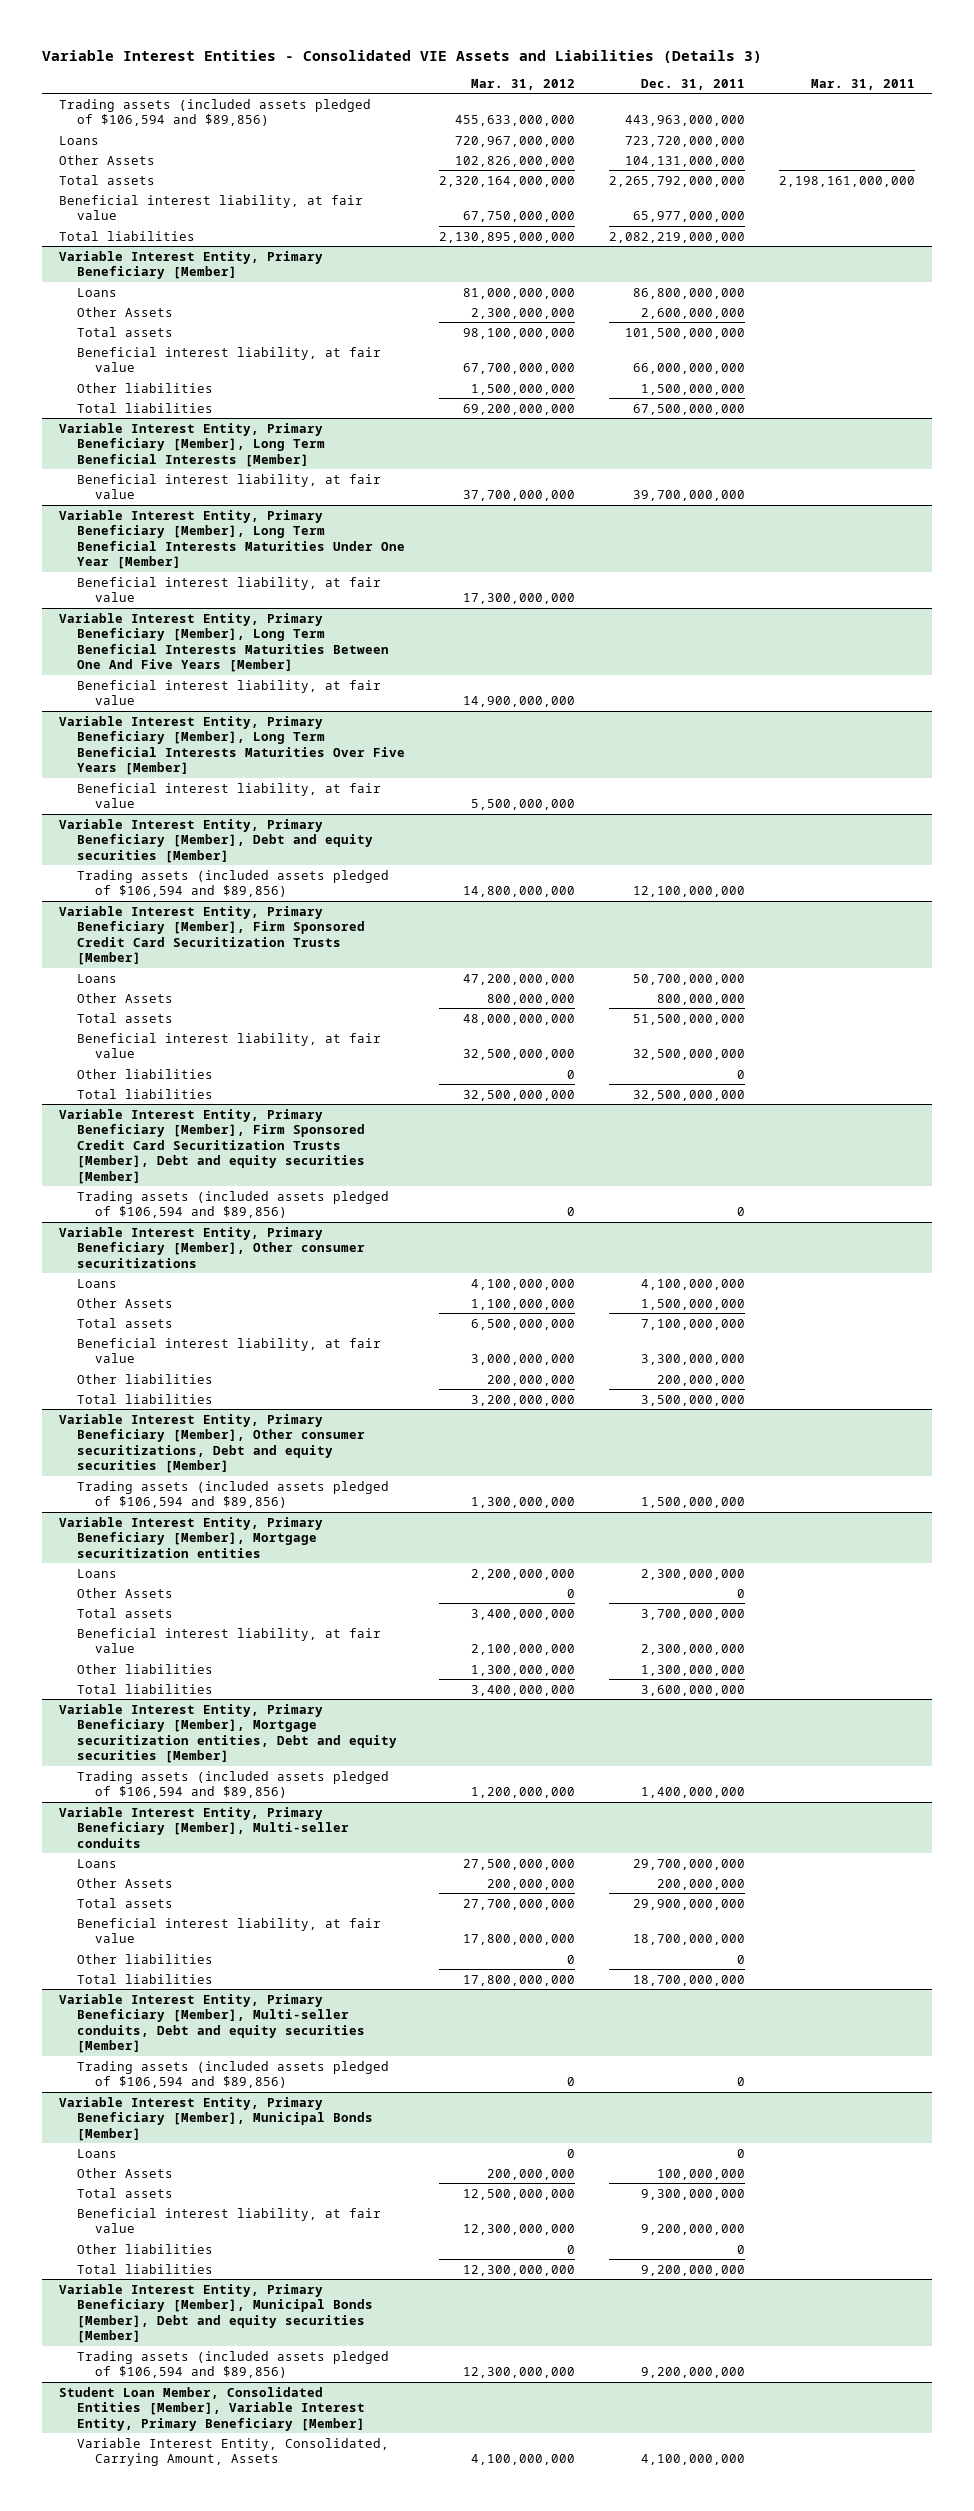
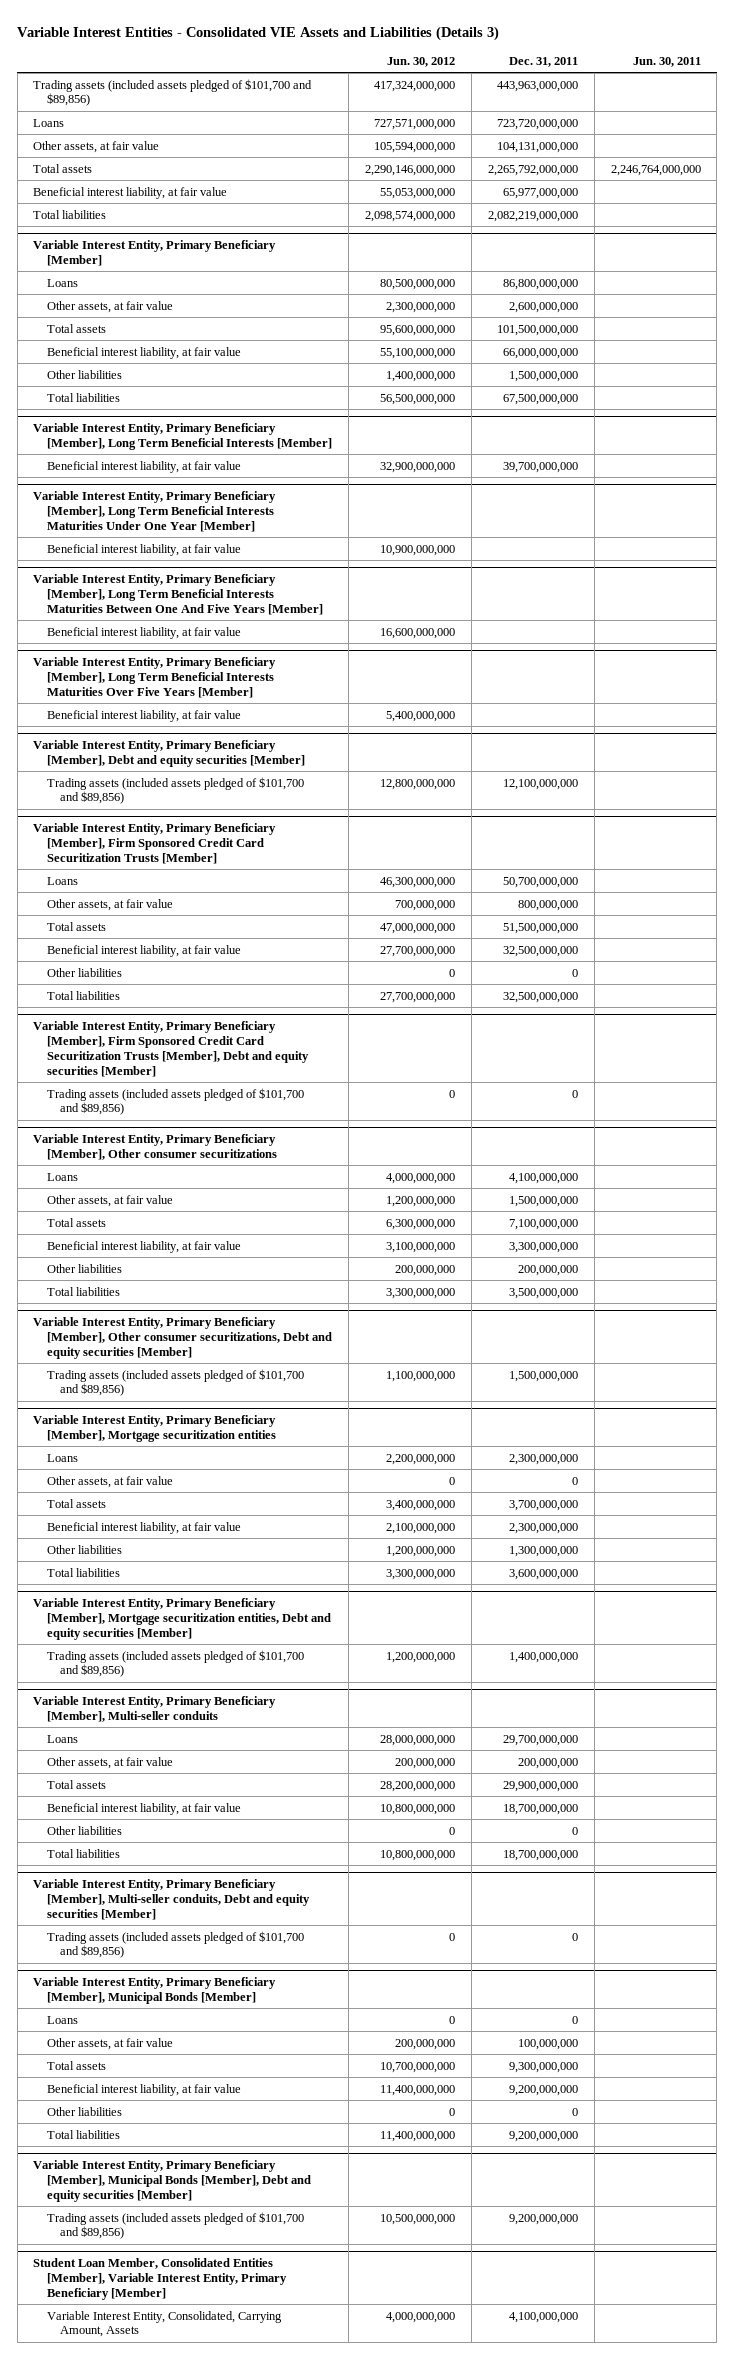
[470,78,575,90] Mar. 31, 2012 -> none
[811,78,916,90] Mar. 31, 2011 -> none
none -> [386,56,455,67] Jun. 30, 2012
none -> [632,56,701,67] Jun. 30, 2011
[58,98,371,127] Trading assets (included assets pledged of $106,594 and $89,856) -> [33,78,313,107] Trading assets (included assets pledged of $101,700 and $89,856)
[58,154,155,165] Other Assets -> [33,140,160,153] Other assets, at fair value
[76,306,173,317] Other Assets -> [46,300,173,313] Other assets, at fair value
[76,869,389,898] Trading assets (included assets pledged of $106,594 and $89,856) -> [46,776,304,805] Trading assets (included assets pledged of $101,700 and $89,856)
[76,992,173,1003] Other Assets -> [46,898,173,911] Other assets, at fair value
[76,1190,389,1219] Trading assets (included assets pledged of $106,594 and $89,856) -> [46,1087,304,1116] Trading assets (included assets pledged of $101,700 and $89,856)
[76,1297,173,1308] Other Assets -> [46,1194,173,1207] Other assets, at fair value
[76,1480,389,1509] Trading assets (included assets pledged of $106,594 and $89,856) -> [46,1368,304,1397] Trading assets (included assets pledged of $101,700 and $89,856)
[76,1587,173,1598] Other Assets -> [46,1475,173,1488] Other assets, at fair value
[76,1770,389,1799] Trading assets (included assets pledged of $106,594 and $89,856) -> [46,1649,304,1678] Trading assets (included assets pledged of $101,700 and $89,856)
[76,1877,173,1888] Other Assets -> [46,1756,173,1769] Other assets, at fair value
[76,2060,389,2089] Trading assets (included assets pledged of $106,594 and $89,856) -> [46,1930,304,1959] Trading assets (included assets pledged of $101,700 and $89,856)
[76,2167,173,2178] Other Assets -> [46,2037,173,2050] Other assets, at fair value
[76,2350,389,2379] Trading assets (included assets pledged of $106,594 and $89,856) -> [46,2211,304,2240] Trading assets (included assets pledged of $101,700 and $89,856)

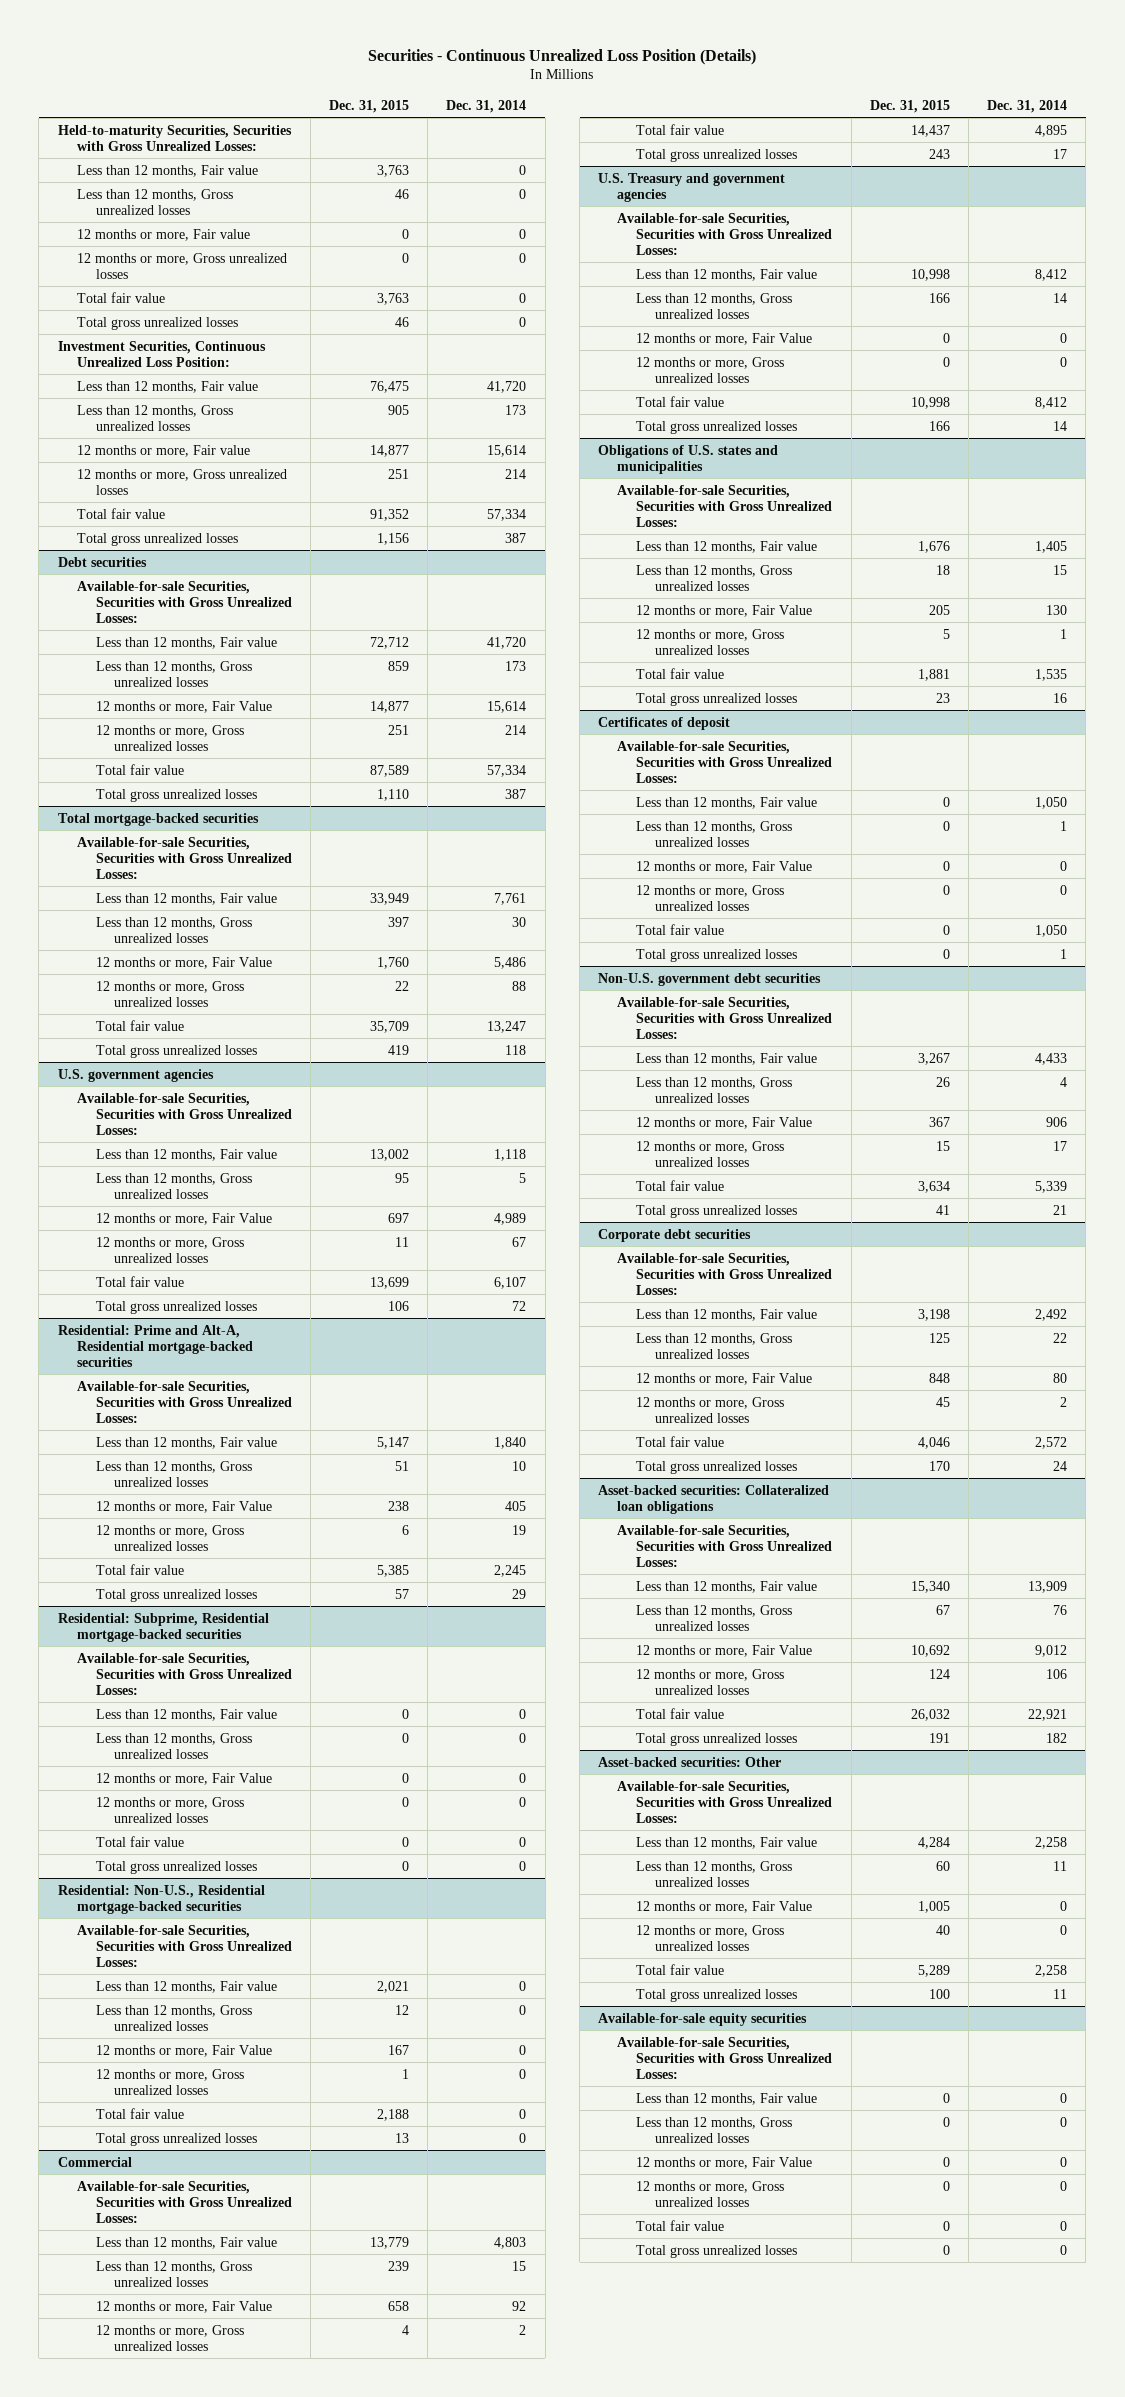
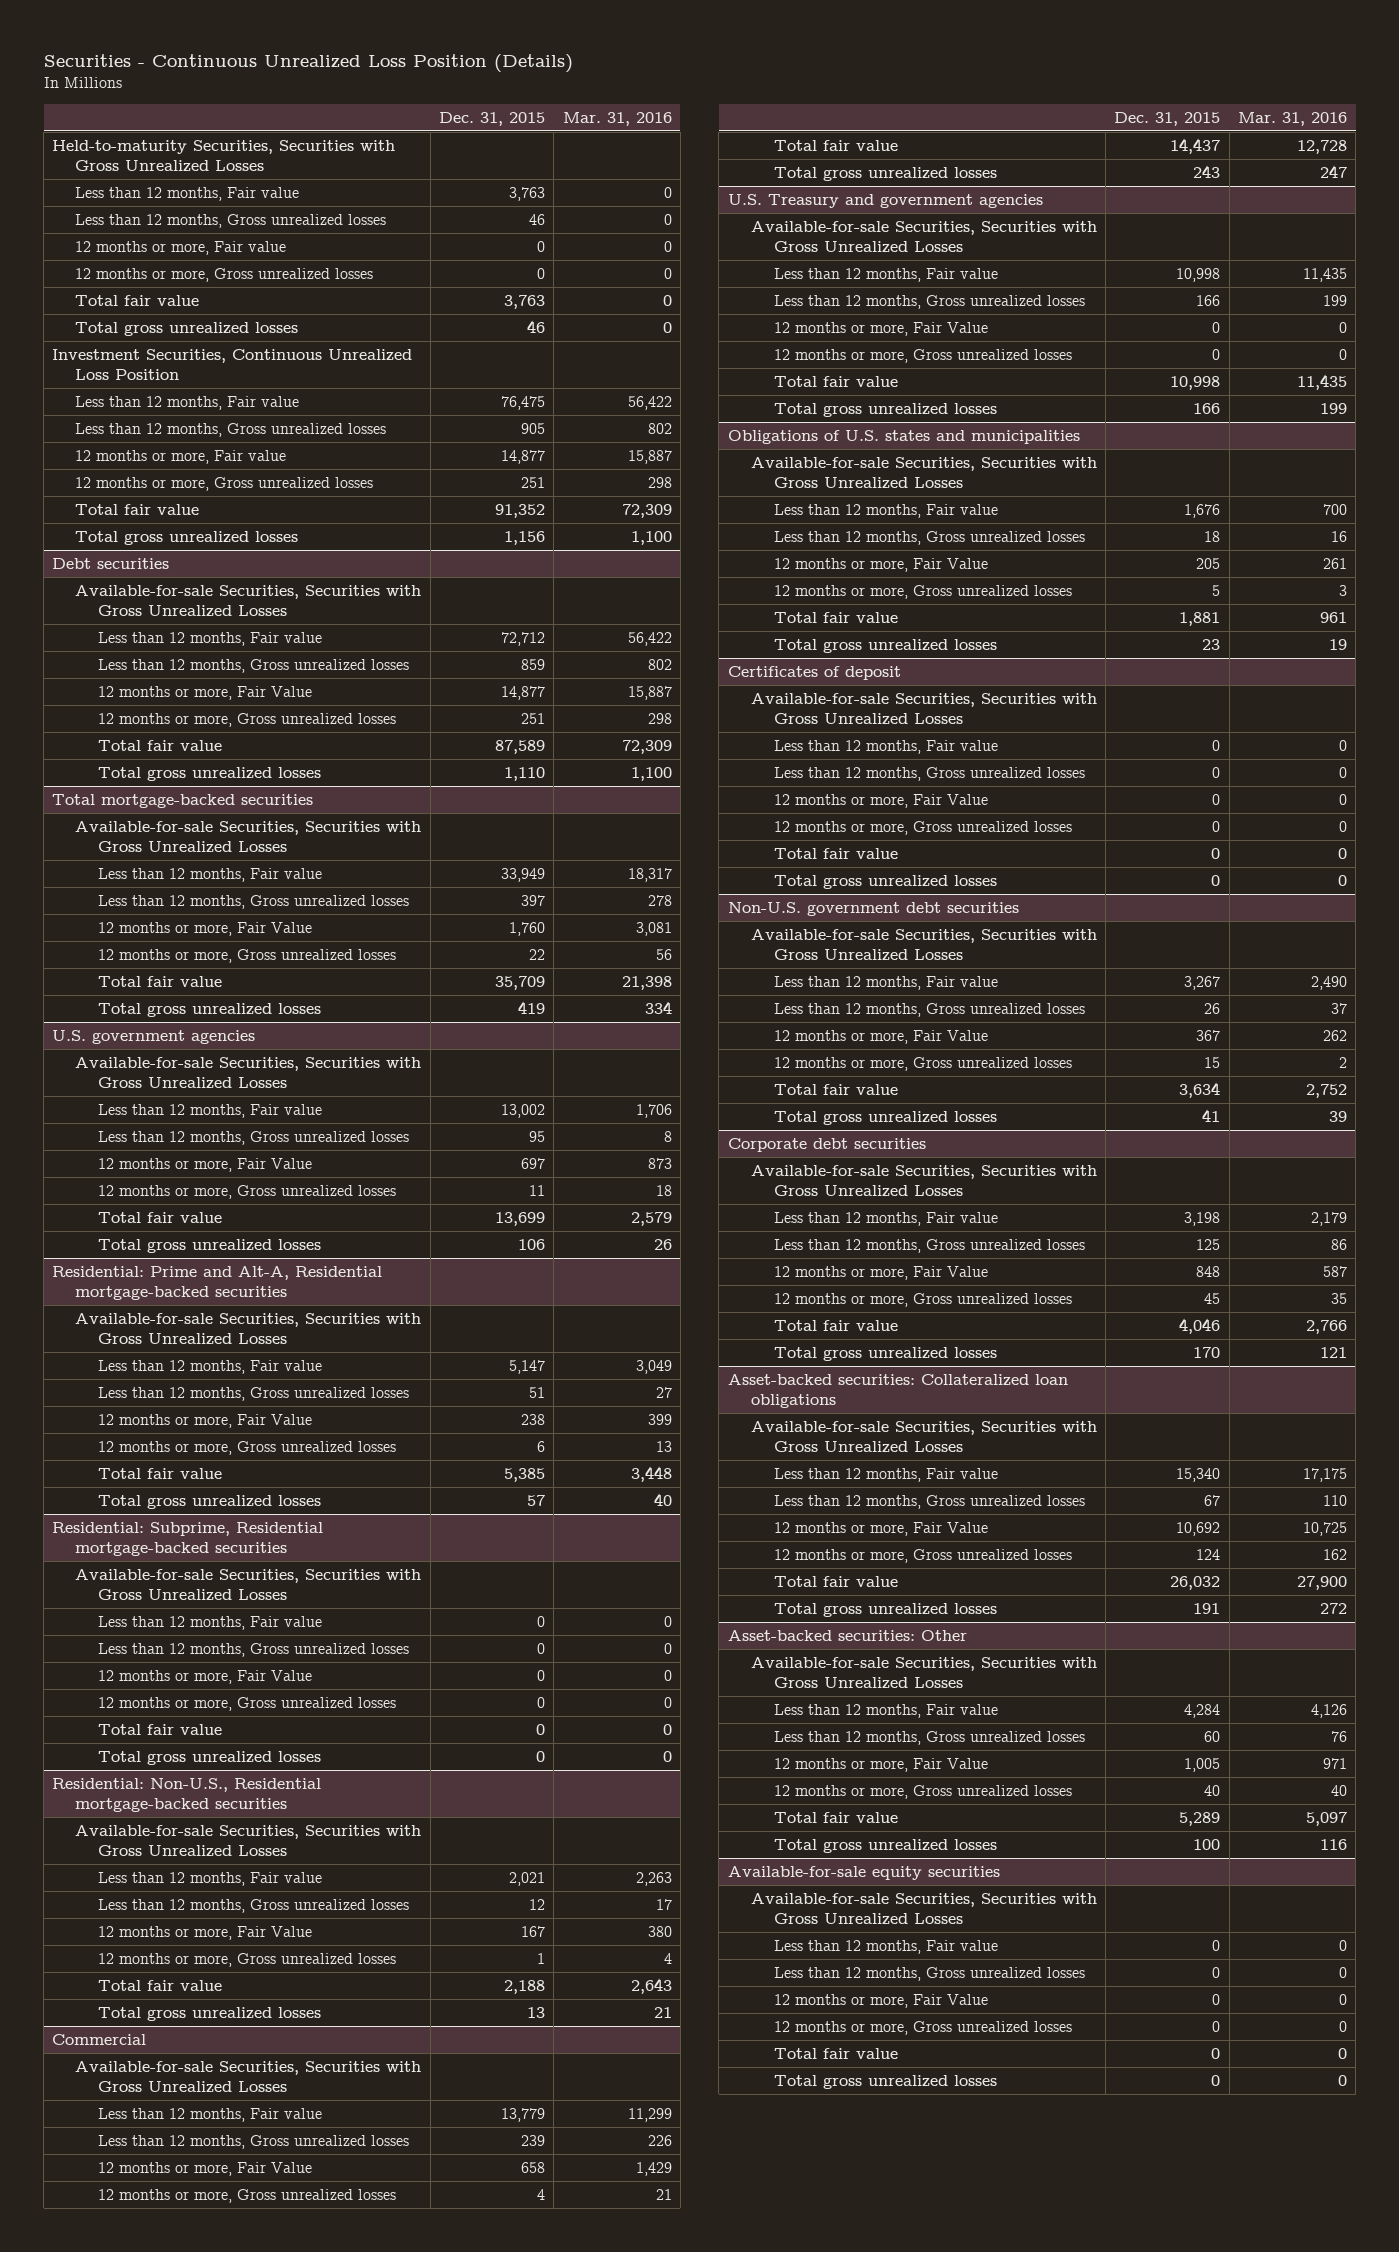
[446,99,527,113] Dec. 31, 2014 -> none
none -> [562,111,672,126] Mar. 31, 2016
[57,124,292,151] Held-to-maturity Securities, Securities with Gross Unrealized Losses: -> [52,139,396,172] Held-to-maturity Securities, Securities with Gross Unrealized Losses
[57,340,266,367] Investment Securities, Continuous Unrealized Loss Position: -> [52,348,413,380] Investment Securities, Continuous Unrealized Loss Position
[76,580,292,623] Available-for-sale Securities, Securities with Gross Unrealized Losses: -> [75,584,422,617] Available-for-sale Securities, Securities with Gross Unrealized Losses
[76,836,292,879] Available-for-sale Securities, Securities with Gross Unrealized Losses: -> [75,820,422,853] Available-for-sale Securities, Securities with Gross Unrealized Losses
[76,1092,292,1135] Available-for-sale Securities, Securities with Gross Unrealized Losses: -> [75,1056,422,1089] Available-for-sale Securities, Securities with Gross Unrealized Losses
[76,1380,292,1423] Available-for-sale Securities, Securities with Gross Unrealized Losses: -> [75,1312,422,1345] Available-for-sale Securities, Securities with Gross Unrealized Losses
[76,1652,292,1695] Available-for-sale Securities, Securities with Gross Unrealized Losses: -> [75,1568,422,1601] Available-for-sale Securities, Securities with Gross Unrealized Losses
[76,1924,292,1967] Available-for-sale Securities, Securities with Gross Unrealized Losses: -> [75,1824,422,1857] Available-for-sale Securities, Securities with Gross Unrealized Losses
[76,2180,292,2223] Available-for-sale Securities, Securities with Gross Unrealized Losses: -> [75,2060,422,2093] Available-for-sale Securities, Securities with Gross Unrealized Losses
[617,212,833,255] Available-for-sale Securities, Securities with Gross Unrealized Losses: -> [750,220,1097,253] Available-for-sale Securities, Securities with Gross Unrealized Losses
[617,484,833,527] Available-for-sale Securities, Securities with Gross Unrealized Losses: -> [750,456,1097,489] Available-for-sale Securities, Securities with Gross Unrealized Losses
[617,740,833,783] Available-for-sale Securities, Securities with Gross Unrealized Losses: -> [750,692,1097,725] Available-for-sale Securities, Securities with Gross Unrealized Losses
[617,996,833,1039] Available-for-sale Securities, Securities with Gross Unrealized Losses: -> [750,928,1097,961] Available-for-sale Securities, Securities with Gross Unrealized Losses
[617,1252,833,1295] Available-for-sale Securities, Securities with Gross Unrealized Losses: -> [750,1164,1097,1197] Available-for-sale Securities, Securities with Gross Unrealized Losses
[617,1524,833,1567] Available-for-sale Securities, Securities with Gross Unrealized Losses: -> [750,1420,1097,1453] Available-for-sale Securities, Securities with Gross Unrealized Losses
[617,1780,833,1823] Available-for-sale Securities, Securities with Gross Unrealized Losses: -> [750,1656,1097,1689] Available-for-sale Securities, Securities with Gross Unrealized Losses
[617,2036,833,2079] Available-for-sale Securities, Securities with Gross Unrealized Losses: -> [750,1892,1097,1925] Available-for-sale Securities, Securities with Gross Unrealized Losses

